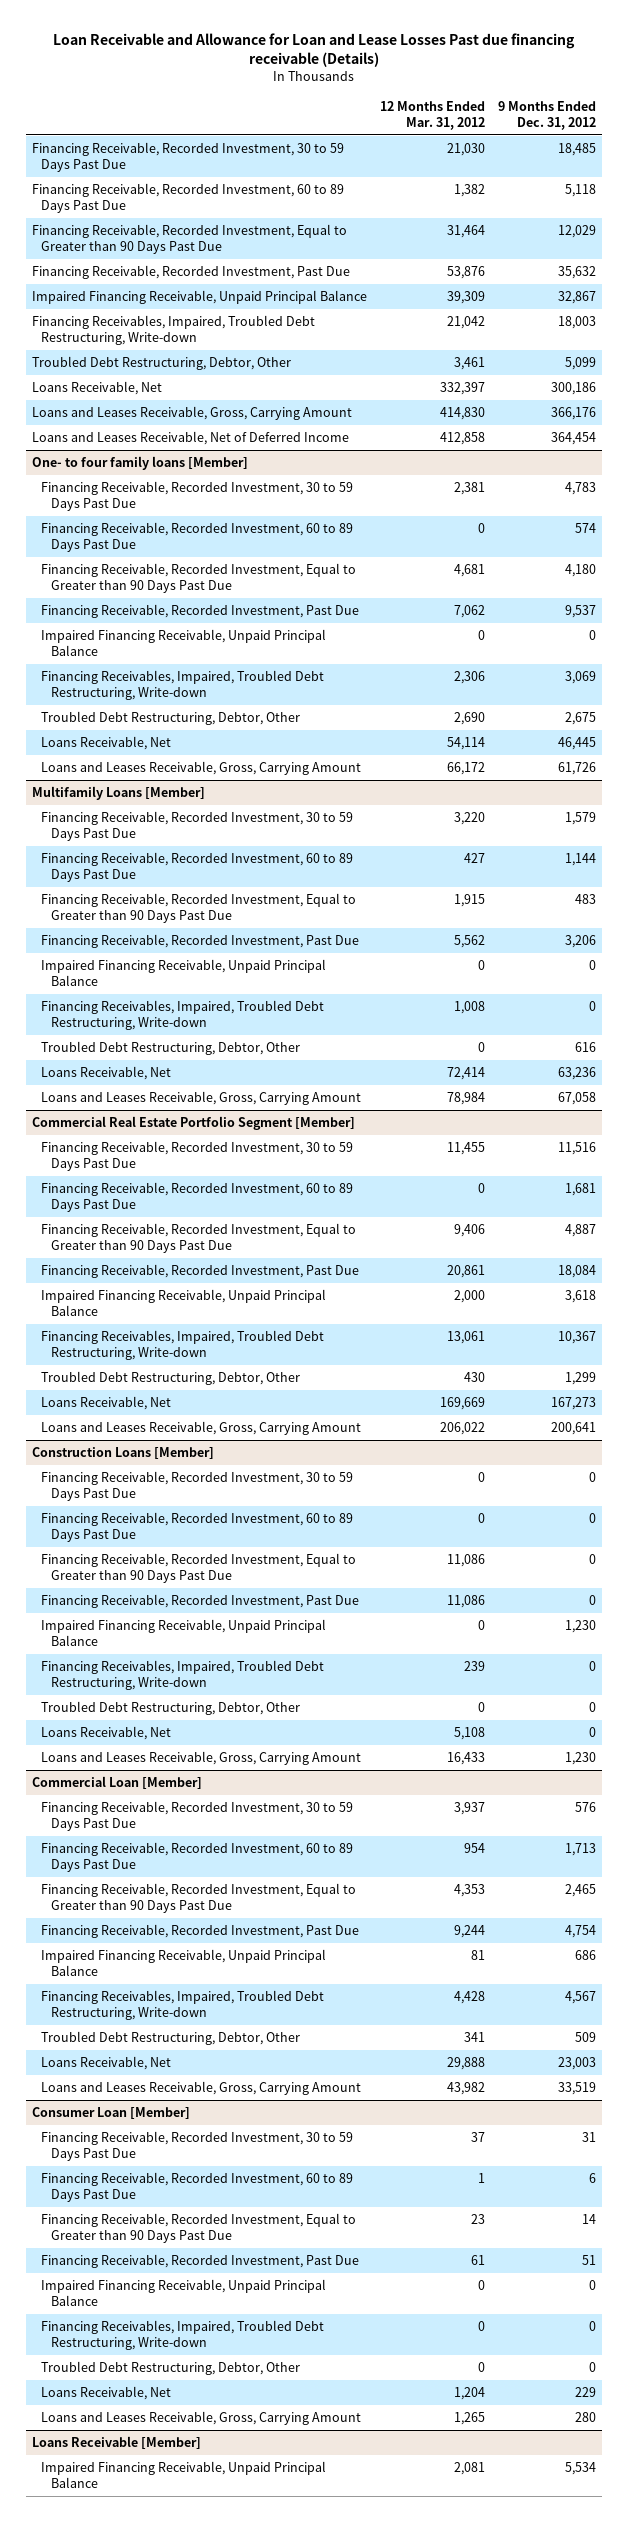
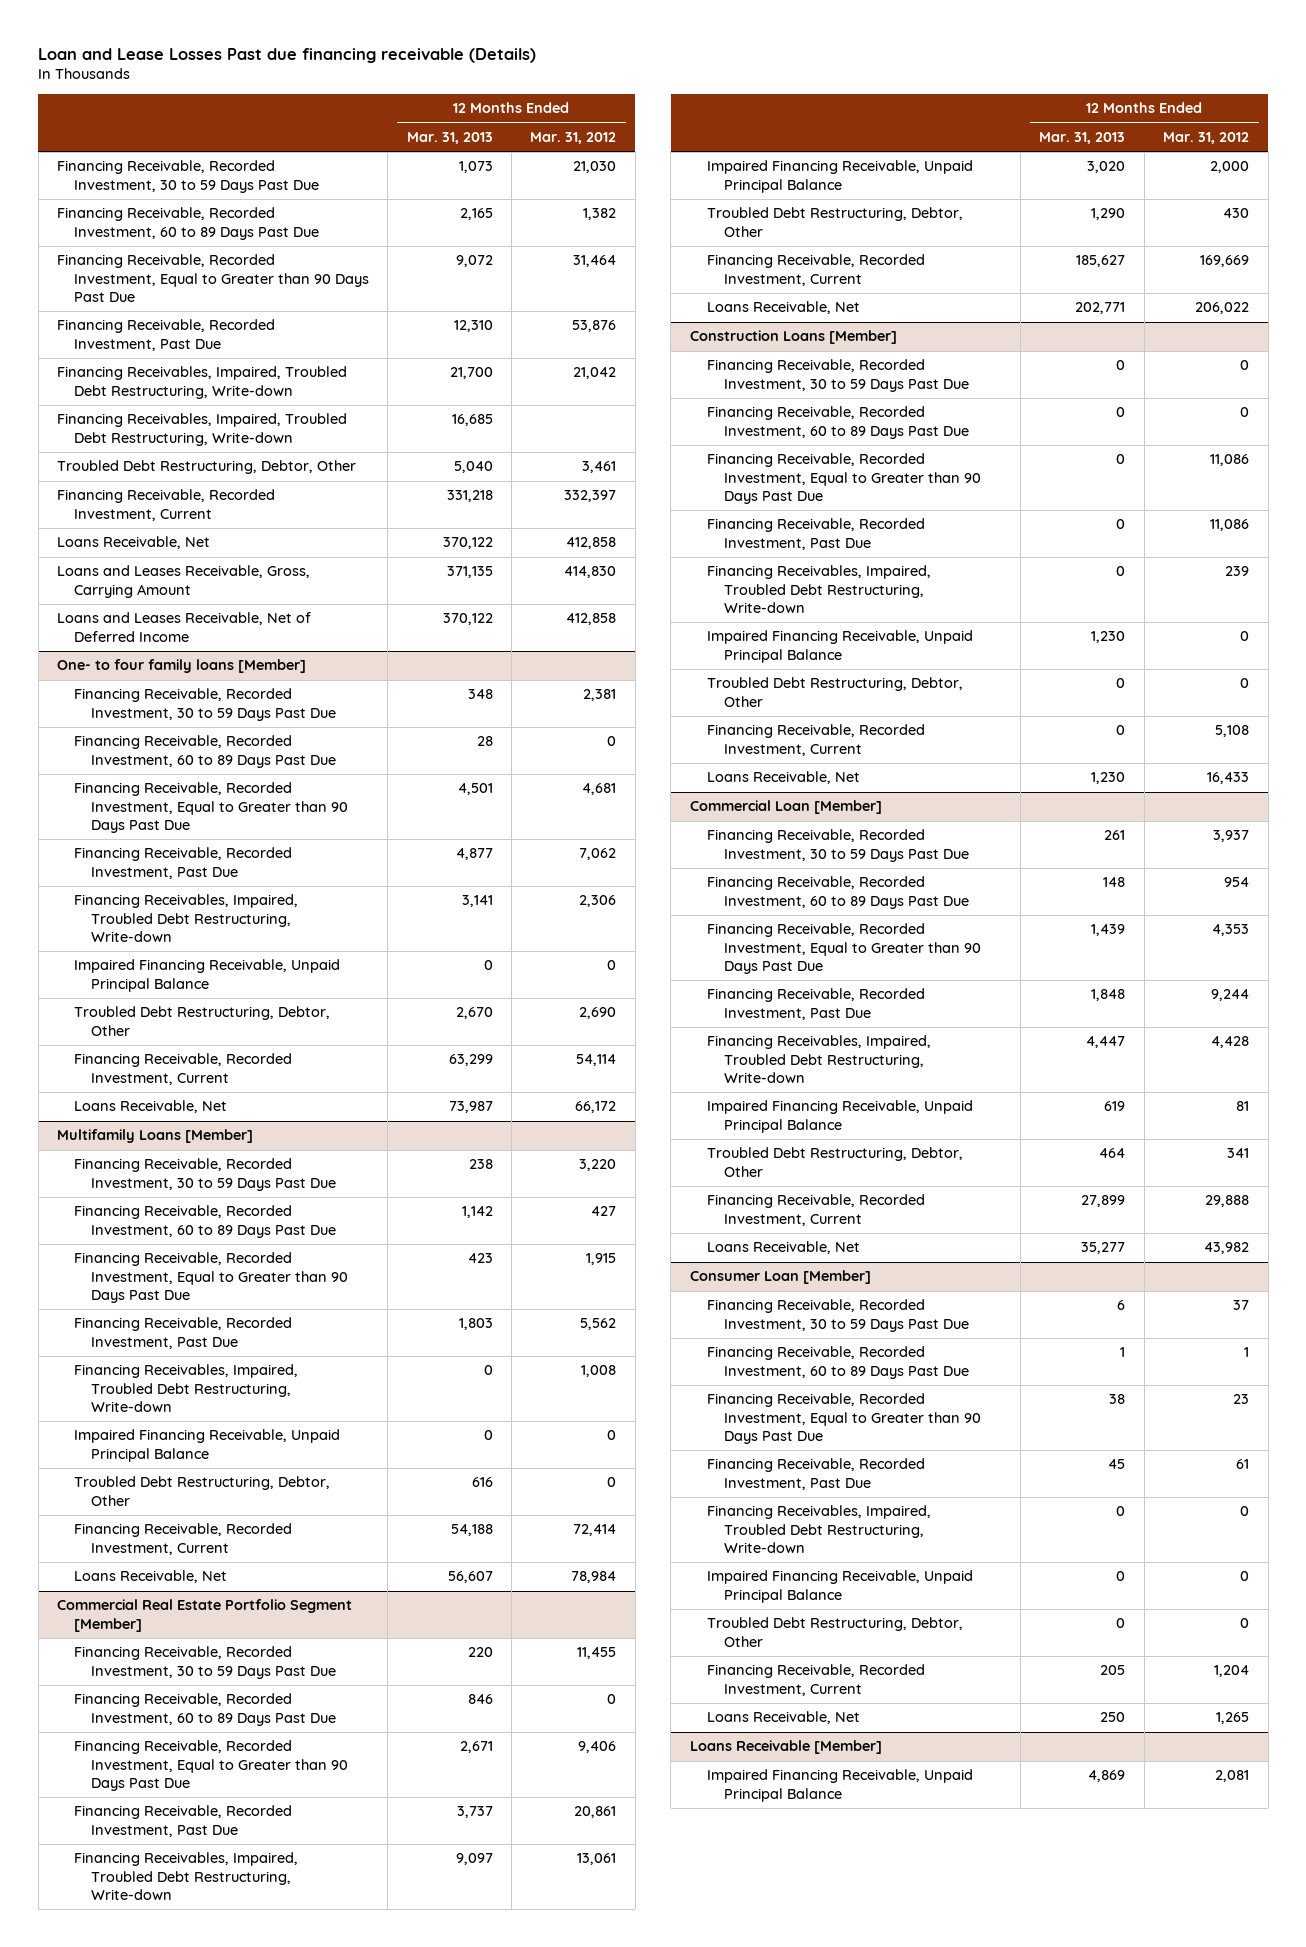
[53,33,576,68] Loan Receivable and Allowance for Loan and Lease Losses Past due financing receivable (Details) -> [38,48,537,64] Loan and Lease Losses Past due financing receivable (Details)
[497,100,596,130] 9 Months Ended Dec. 31, 2012 -> none
none -> [406,131,493,144] Mar. 31, 2013
[32,290,368,305] Impaired Financing Receivable, Unpaid Principal Balance -> none
none -> [56,413,347,446] Financing Receivables, Impaired, Troubled Debt Restructuring, Write-down
none -> [56,489,275,521] Financing Receivable, Recorded Investment, Current
[440,382,486,396] 332,397 -> [566,537,617,550] 412,858
[41,629,327,657] Impaired Financing Receivable, Unpaid Principal Balance -> [73,959,340,992] Impaired Financing Receivable, Unpaid Principal Balance
[41,761,362,776] Loans and Leases Receivable, Gross, Carrying Amount -> none
none -> [73,1053,292,1085] Financing Receivable, Recorded Investment, Current
[447,737,486,751] 54,114 -> [575,1101,617,1114] 66,172
[41,959,327,987] Impaired Financing Receivable, Unpaid Principal Balance -> [73,1429,340,1462] Impaired Financing Receivable, Unpaid Principal Balance
[41,1091,362,1106] Loans and Leases Receivable, Gross, Carrying Amount -> none
none -> [73,1523,292,1555] Financing Receivable, Recorded Investment, Current
[447,1067,486,1081] 72,414 -> [571,1571,617,1584] 78,984
[41,1289,327,1317] Impaired Financing Receivable, Unpaid Principal Balance -> [706,160,973,193] Impaired Financing Receivable, Unpaid Principal Balance
[41,1421,362,1436] Loans and Leases Receivable, Gross, Carrying Amount -> none
none -> [706,254,925,286] Financing Receivable, Recorded Investment, Current
[440,1397,486,1411] 169,669 -> [1195,302,1250,315] 206,022
[41,1619,327,1647] Impaired Financing Receivable, Unpaid Principal Balance -> [706,630,973,663] Impaired Financing Receivable, Unpaid Principal Balance
[41,1751,362,1766] Loans and Leases Receivable, Gross, Carrying Amount -> none
none -> [706,724,925,756] Financing Receivable, Recorded Investment, Current
[454,1727,486,1741] 5,108 -> [1207,772,1250,785] 16,433
[41,1949,327,1977] Impaired Financing Receivable, Unpaid Principal Balance -> [706,1100,973,1133] Impaired Financing Receivable, Unpaid Principal Balance
[41,2081,362,2096] Loans and Leases Receivable, Gross, Carrying Amount -> none
none -> [706,1194,925,1226] Financing Receivable, Recorded Investment, Current
[447,2057,486,2071] 29,888 -> [1204,1242,1250,1255] 43,982
[41,2279,327,2307] Impaired Financing Receivable, Unpaid Principal Balance -> [706,1570,973,1603] Impaired Financing Receivable, Unpaid Principal Balance
[41,2411,362,2426] Loans and Leases Receivable, Gross, Carrying Amount -> none
none -> [706,1664,925,1696] Financing Receivable, Recorded Investment, Current
[454,2387,486,2401] 1,204 -> [1216,1712,1250,1725] 1,265

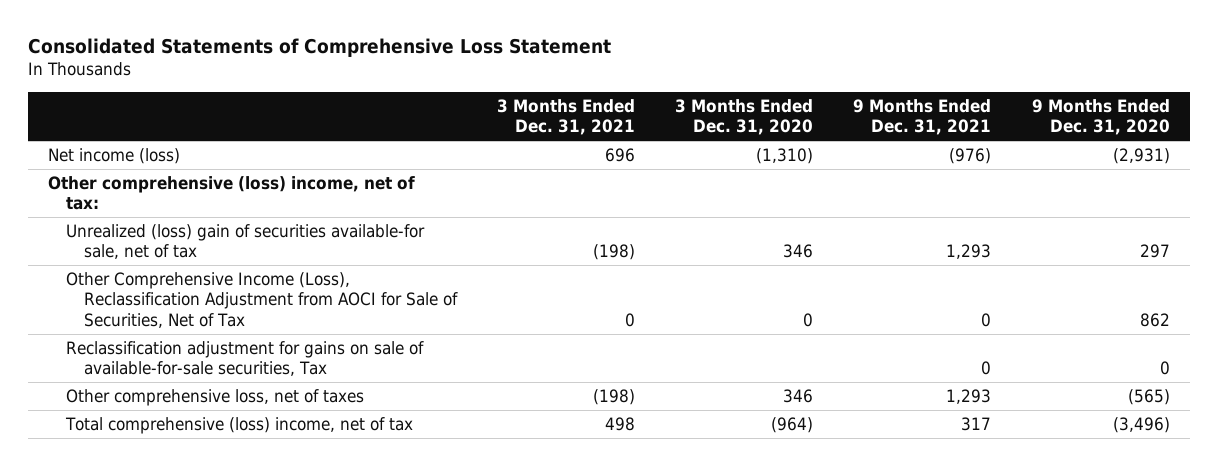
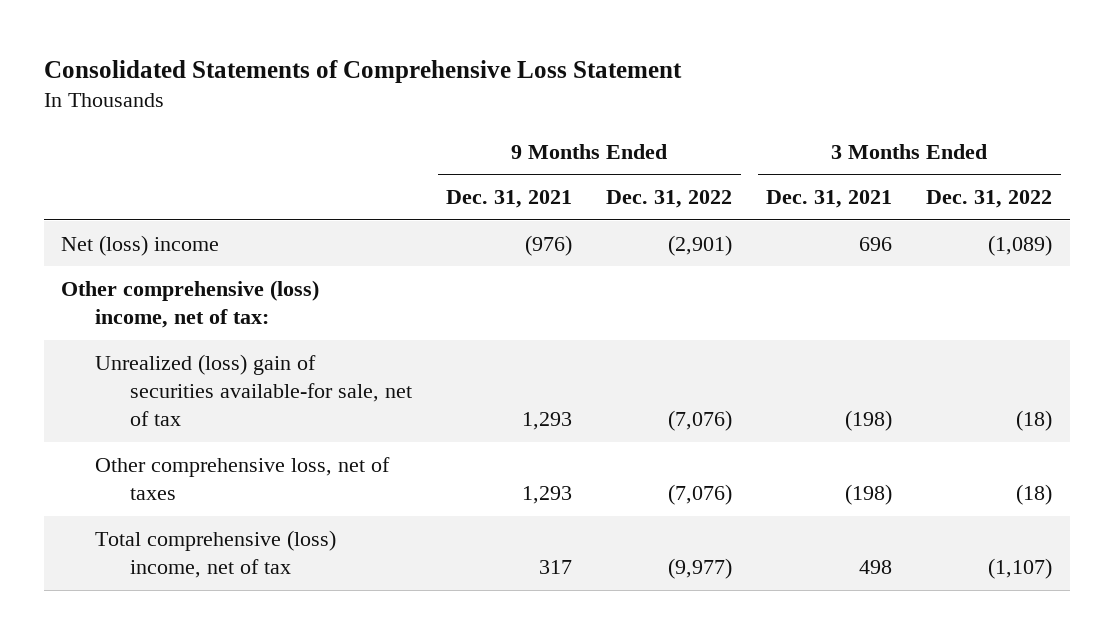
[675,98,814,136] 3 Months Ended Dec. 31, 2020 -> none
[1031,98,1170,136] 9 Months Ended Dec. 31, 2020 -> none
none -> [606,190,733,209] Dec. 31, 2022
none -> [926,190,1053,209] Dec. 31, 2022
[47,147,180,164] Net income (loss) -> [60,234,219,256] Net (loss) income
[66,271,459,329] Other Comprehensive Income (Loss), Reclassification Adjustment from AOCI for Sale of Securities, Net of Tax -> none
[66,340,425,377] Reclassification adjustment for gains on sale of available-for-sale securities, Tax -> none

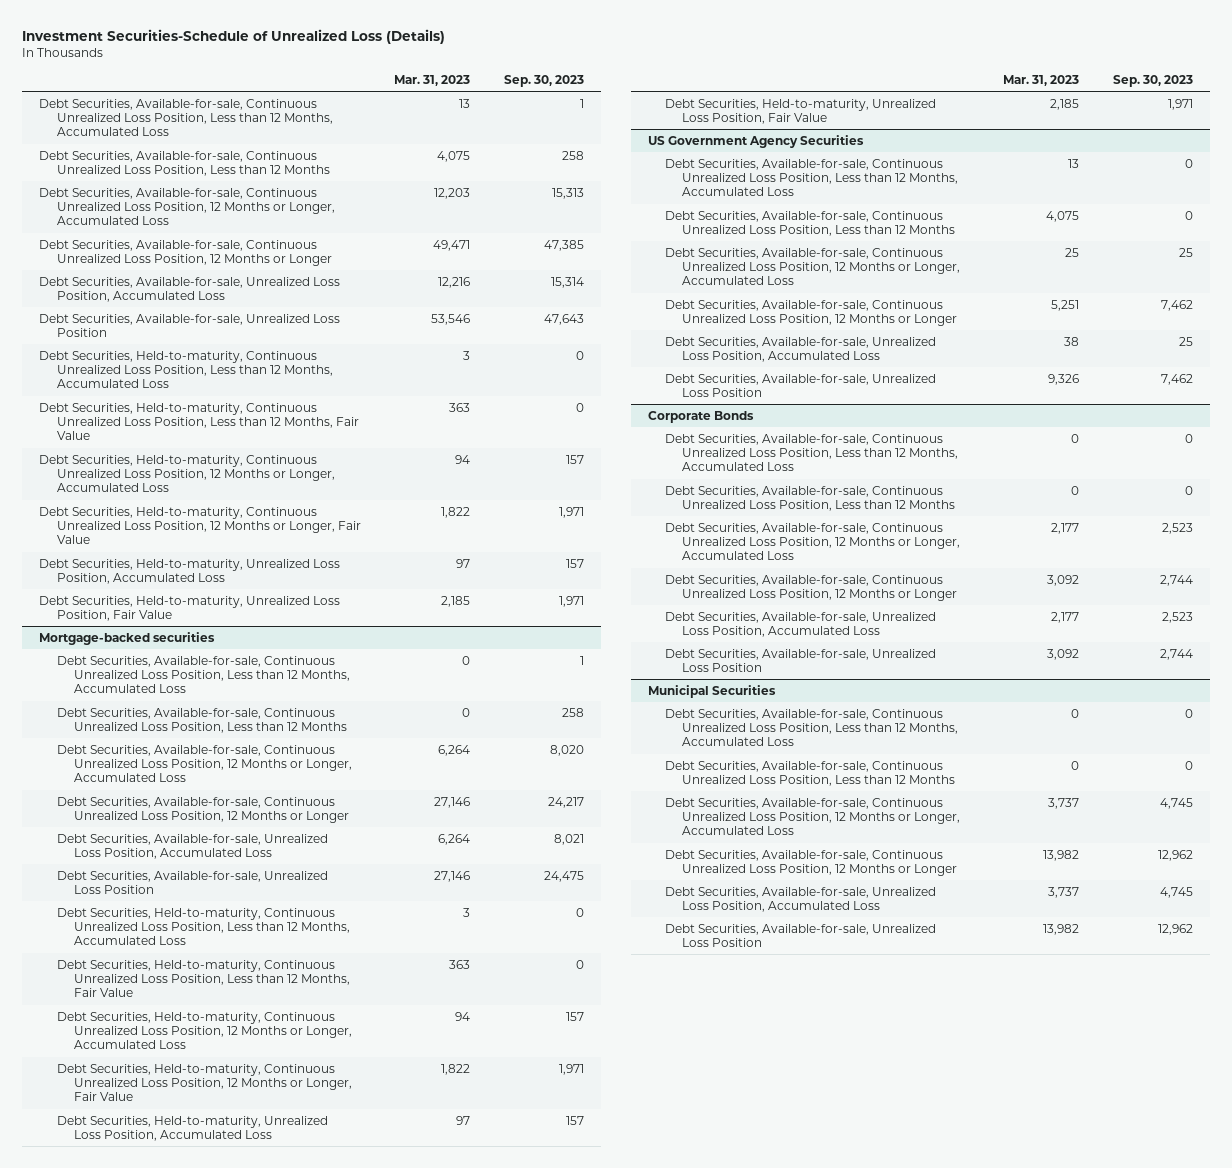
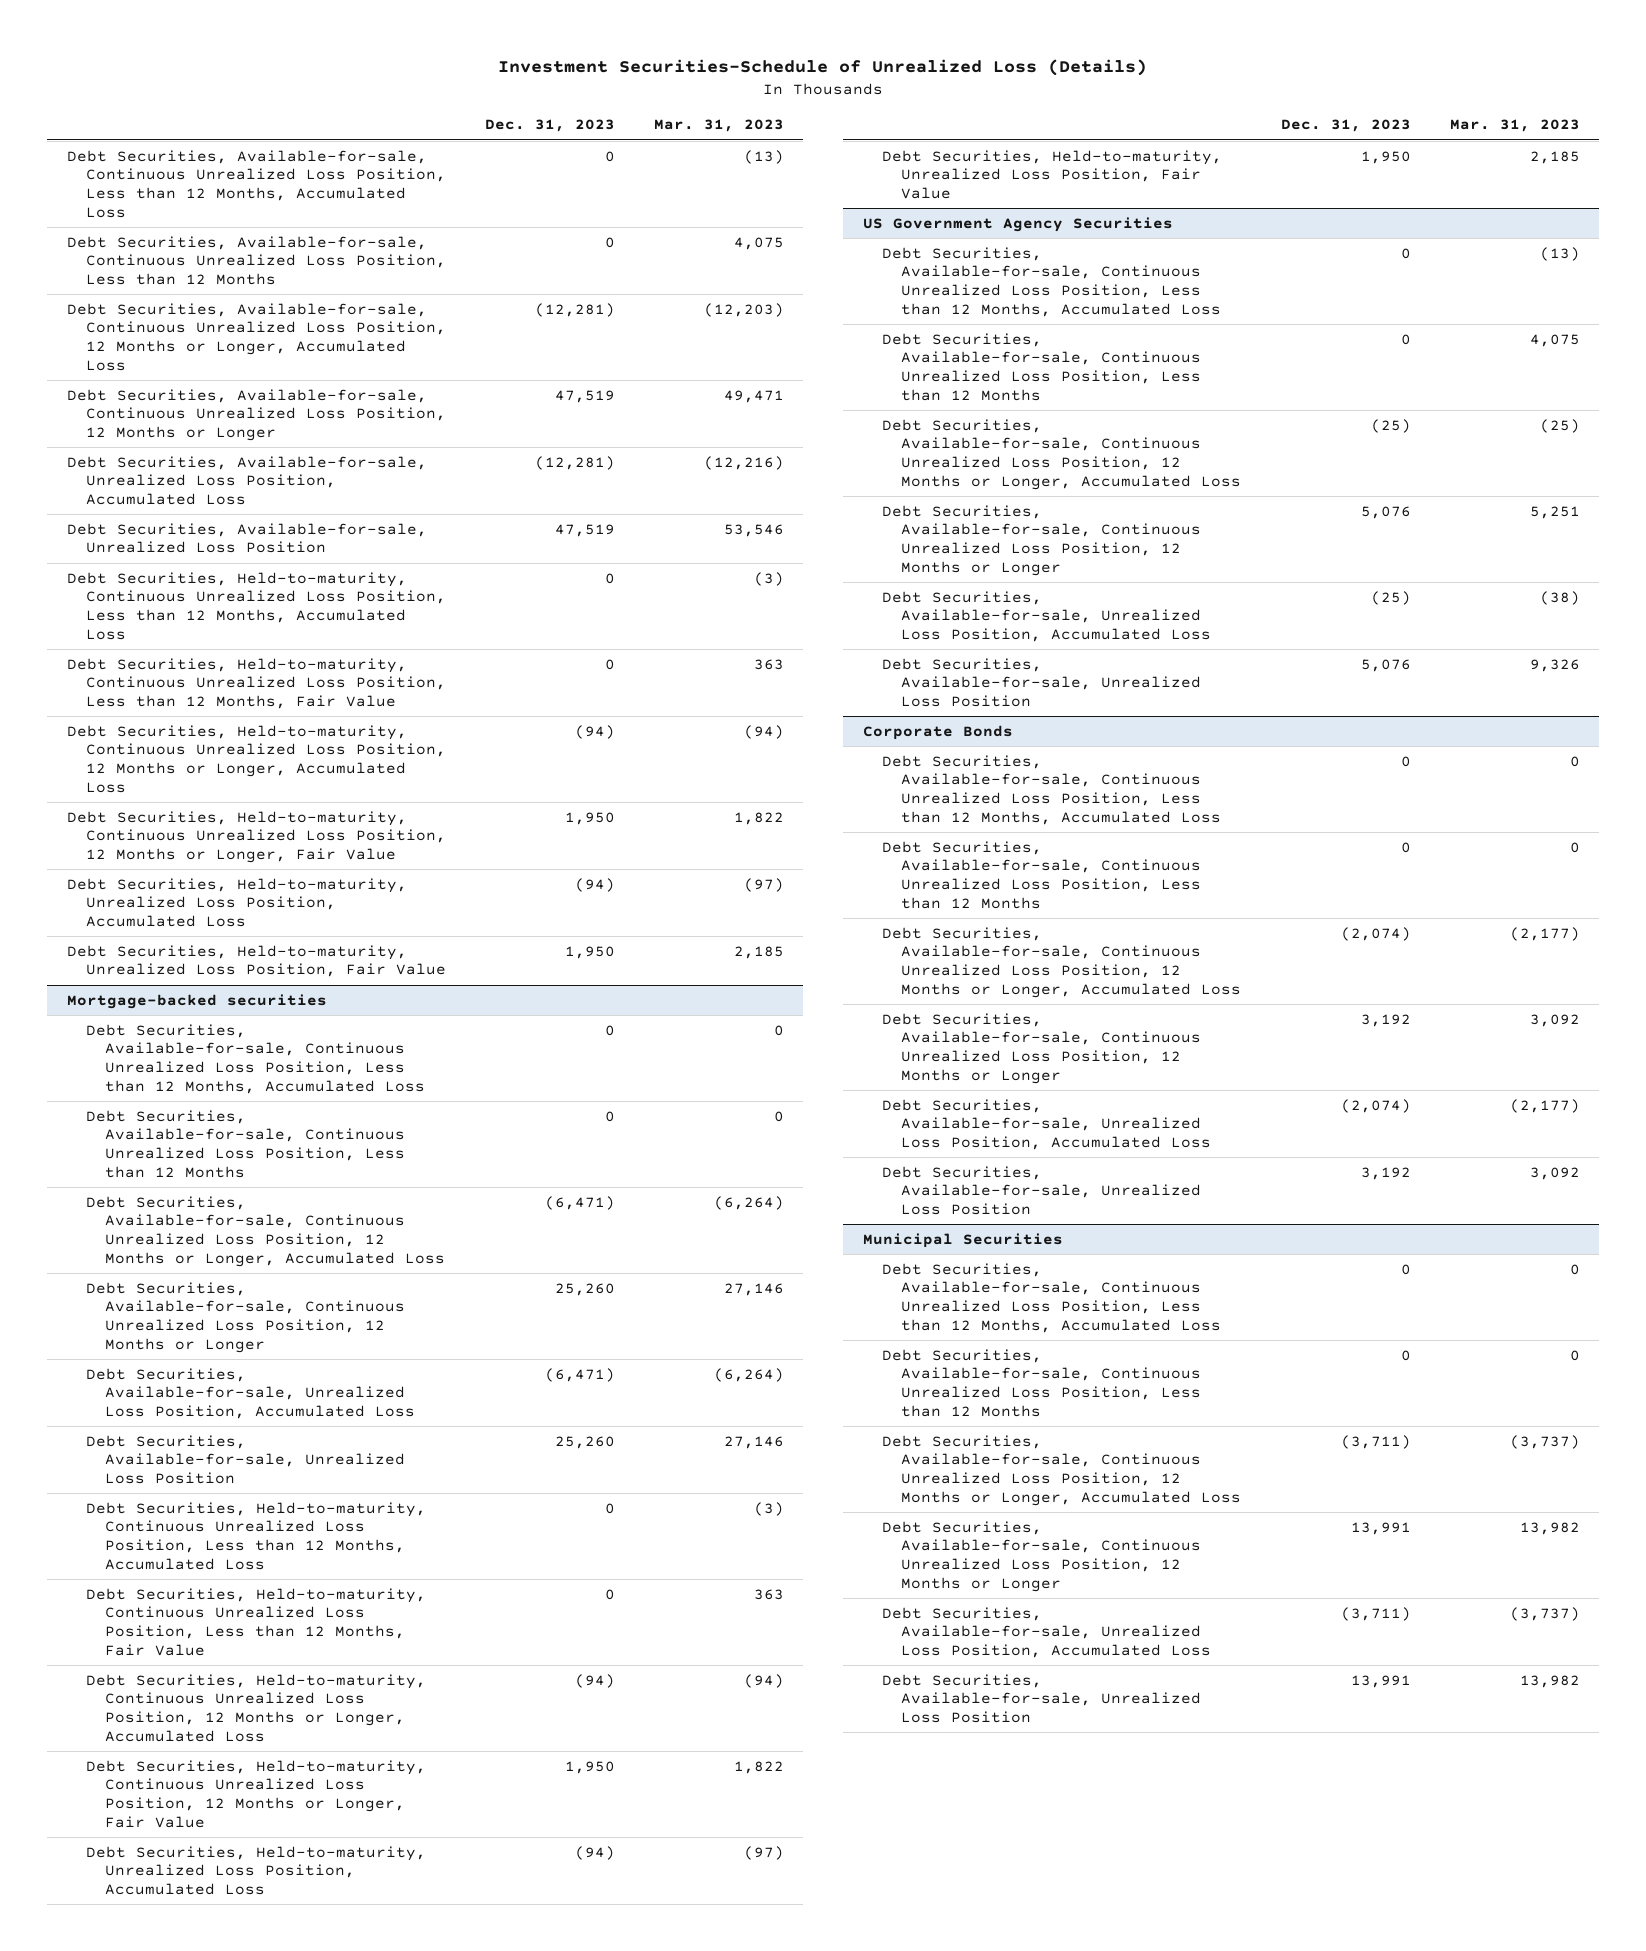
[504,74,585,87] Sep. 30, 2023 -> none
none -> [484,119,615,133] Dec. 31, 2023
[459,98,471,108] 13 -> [743,149,784,164] (13)
[434,187,471,199] 12,203 -> [703,302,784,317] (12,203)
[438,276,471,288] 12,216 -> [703,455,784,470] (12,216)
[463,350,471,360] 3 -> [753,571,784,586] (3)
[455,454,471,464] 94 -> [743,724,784,739] (94)
[456,558,471,568] 97 -> [743,877,784,892] (97)
[438,744,471,756] 6,264 -> [713,1195,784,1210] (6,264)
[438,833,471,845] 6,264 -> [713,1367,784,1382] (6,264)
[463,907,471,917] 3 -> [753,1501,784,1516] (3)
[455,1011,471,1021] 94 -> [743,1673,784,1688] (94)
[456,1115,471,1125] 97 -> [743,1845,784,1860] (97)
[1067,158,1079,168] 13 -> [1539,246,1580,261] (13)
[1064,247,1079,257] 25 -> [1539,418,1580,433] (25)
[1063,336,1079,346] 38 -> [1539,590,1580,605] (38)
[1050,522,1079,534] 2,177 -> [1509,926,1580,941] (2,177)
[1050,611,1079,623] 2,177 -> [1509,1098,1580,1113] (2,177)
[1047,797,1079,809] 3,737 -> [1509,1434,1580,1449] (3,737)
[1047,886,1079,898] 3,737 -> [1509,1606,1580,1621] (3,737)

